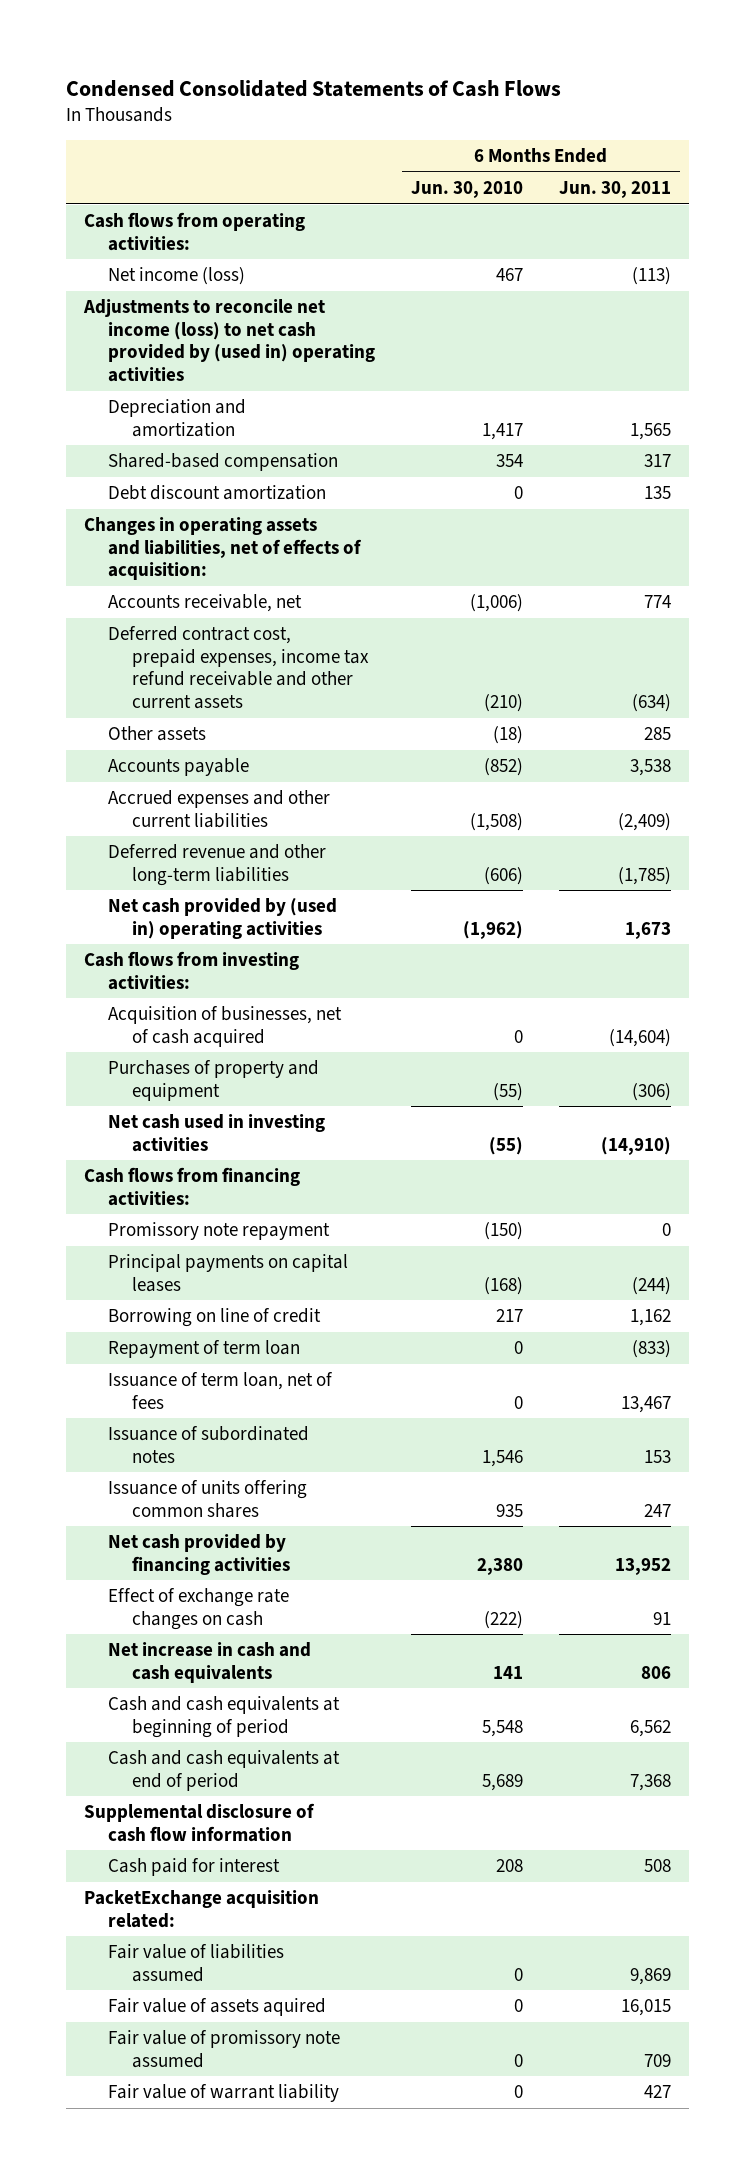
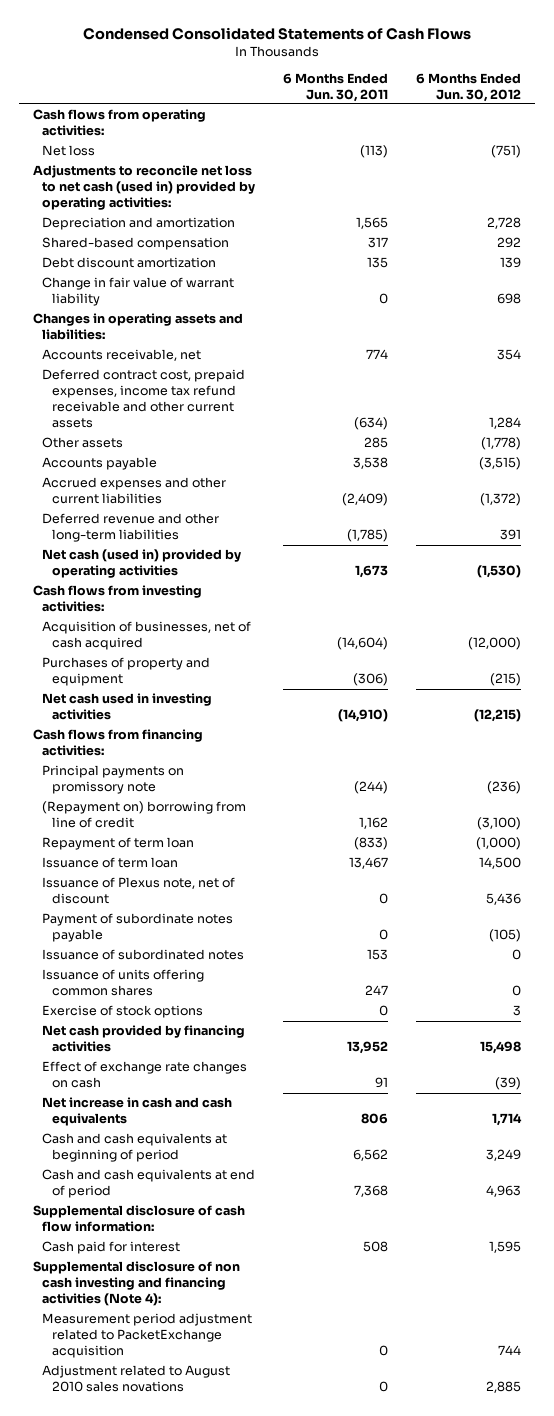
[410,181,523,199] Jun. 30, 2010 -> none
none -> [416,72,522,102] 6 Months Ended Jun. 30, 2012
[108,267,246,286] Net income (loss) -> [42,145,96,157] Net loss
[83,299,376,382] Adjustments to reconcile net income (loss) to net cash provided by (used in) operating activities -> [32,165,256,211] Adjustments to reconcile net loss to net cash (used in) provided by operating activities:
none -> [42,277,235,307] Change in fair value of warrant liability
[84,517,363,581] Changes in operating assets and liabilities, net of effects of acquisition: -> [32,313,243,341] Changes in operating assets and liabilities:
[108,898,338,939] Net cash provided by (used in) operating activities -> [42,549,242,579] Net cash (used in) provided by operating activities
[108,1254,349,1292] Principal payments on capital leases -> none
[108,1222,331,1241] Promissory note repayment -> [42,765,185,795] Principal payments on promissory note
[661,1223,671,1237] 0 -> [354,781,389,795] (244)
[108,1308,322,1328] Borrowing on line of credit -> [42,801,247,829] (Repayment on) borrowing from line of credit
[108,1372,334,1409] Issuance of term loan, net of fees -> [42,857,179,869] Issuance of term loan
none -> [42,877,236,905] Issuance of Plexus note, net of discount
none -> [42,913,234,943] Payment of subordinate notes payable
none -> [42,1005,204,1019] Exercise of stock options
[84,1803,316,1842] Supplemental disclosure of cash flow information -> [32,1205,245,1233] Supplemental disclosure of cash flow information:
[84,1890,320,1928] PacketExchange acquisition related: -> none
[108,1944,285,1982] Fair value of liabilities assumed -> none
[108,1998,327,2017] Fair value of assets aquired -> none
[108,2030,341,2068] Fair value of promissory note assumed -> none
[108,2084,340,2103] Fair value of warrant liability -> none
none -> [32,1261,240,1307] Supplemental disclosure of non cash investing and financing activities (Note 4):
none -> [42,1313,253,1359] Measurement period adjustment related to PacketExchange acquisition
none -> [42,1365,231,1393] Adjustment related to August 2010 sales novations

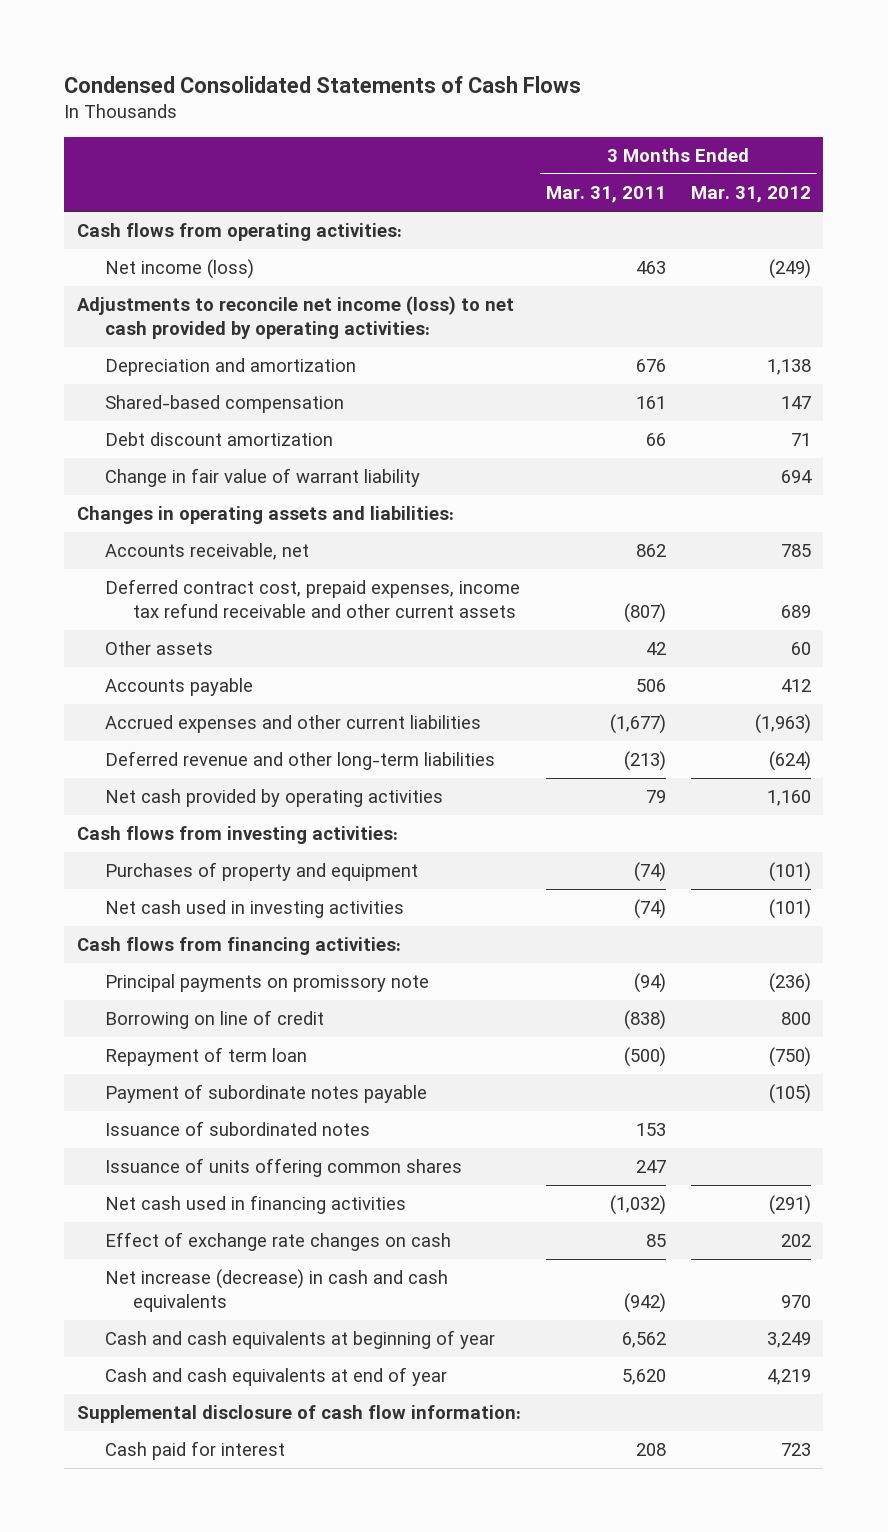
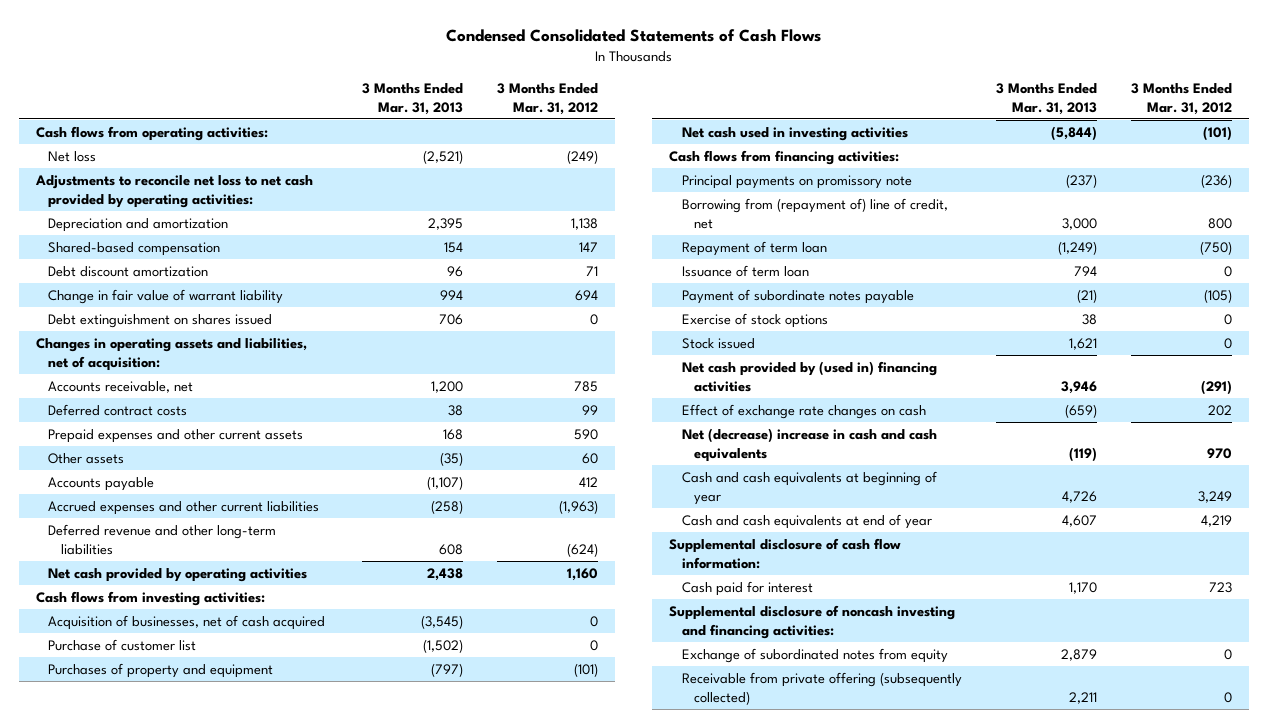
[545,186,666,204] Mar. 31, 2011 -> none
none -> [362,82,464,115] 3 Months Ended Mar. 31, 2013
[104,259,254,280] Net income (loss) -> [48,150,97,162] Net loss
[76,296,514,340] Adjustments to reconcile net income (loss) to net cash provided by operating activities: -> [34,174,313,208] Adjustments to reconcile net loss to net cash provided by operating activities:
none -> [48,313,273,328] Debt extinguishment on shares issued
[76,506,454,525] Changes in operating assets and liabilities: -> [35,337,307,371] Changes in operating assets and liabilities, net of acquisition:
[104,579,520,619] Deferred contract cost, prepaid expenses, income tax refund receivable and other current assets -> [48,403,188,416] Deferred contract costs
[780,605,811,619] 689 -> [582,404,599,415] 99
none -> [48,428,304,443] Prepaid expenses and other current assets
none -> [48,614,326,630] Acquisition of businesses, net of cash acquired
none -> [48,638,197,651] Purchase of customer list
[104,1010,324,1030] Borrowing on line of credit -> [681,197,948,229] Borrowing from (repayment of) line of credit, net
none -> [681,264,809,277] Issuance of term loan
[104,1121,370,1137] Issuance of subordinated notes -> none
[104,1158,462,1178] Issuance of units offering common shares -> none
none -> [681,312,828,328] Exercise of stock options
none -> [681,337,755,349] Stock issued
[104,1195,406,1215] Net cash used in financing activities -> [681,360,937,392] Net cash provided by (used in) financing activities
[104,1269,448,1313] Net increase (decrease) in cash and cash equivalents -> [681,427,937,462] Net (decrease) increase in cash and cash equivalents
none -> [668,604,955,639] Supplemental disclosure of noncash investing and financing activities:
none -> [681,647,948,663] Exchange of subordinated notes from equity
none -> [681,671,962,705] Receivable from private offering (subsequently collected)

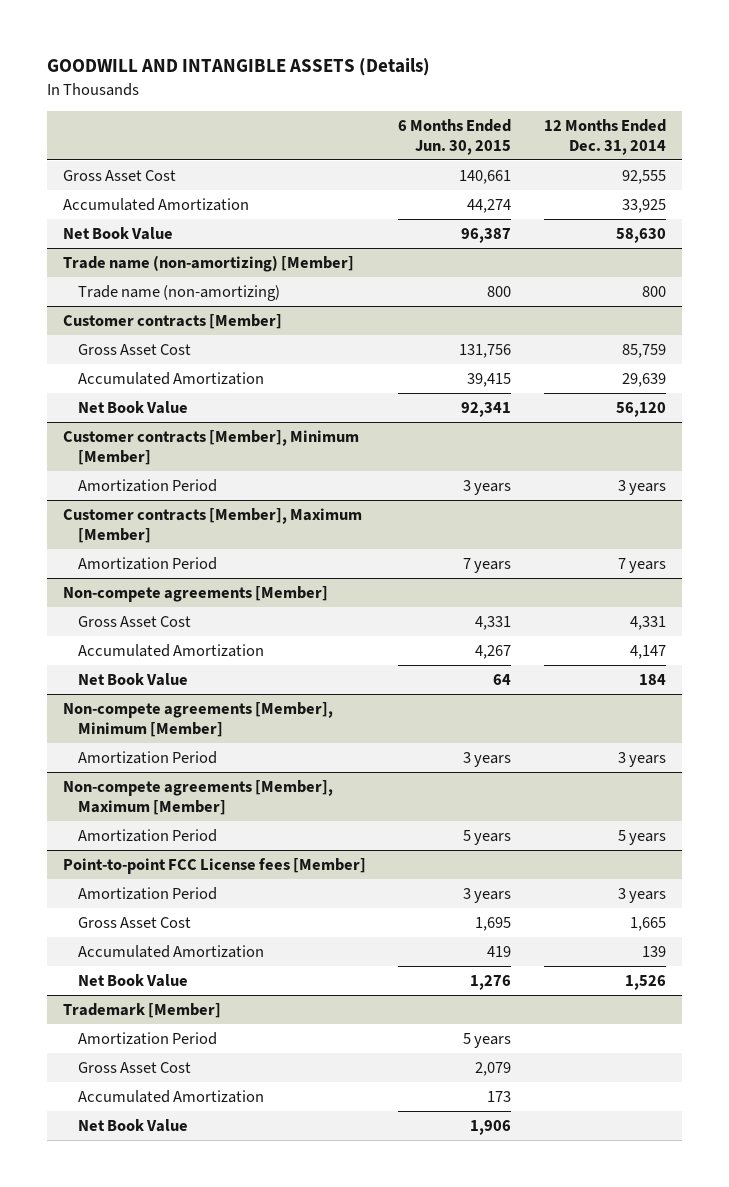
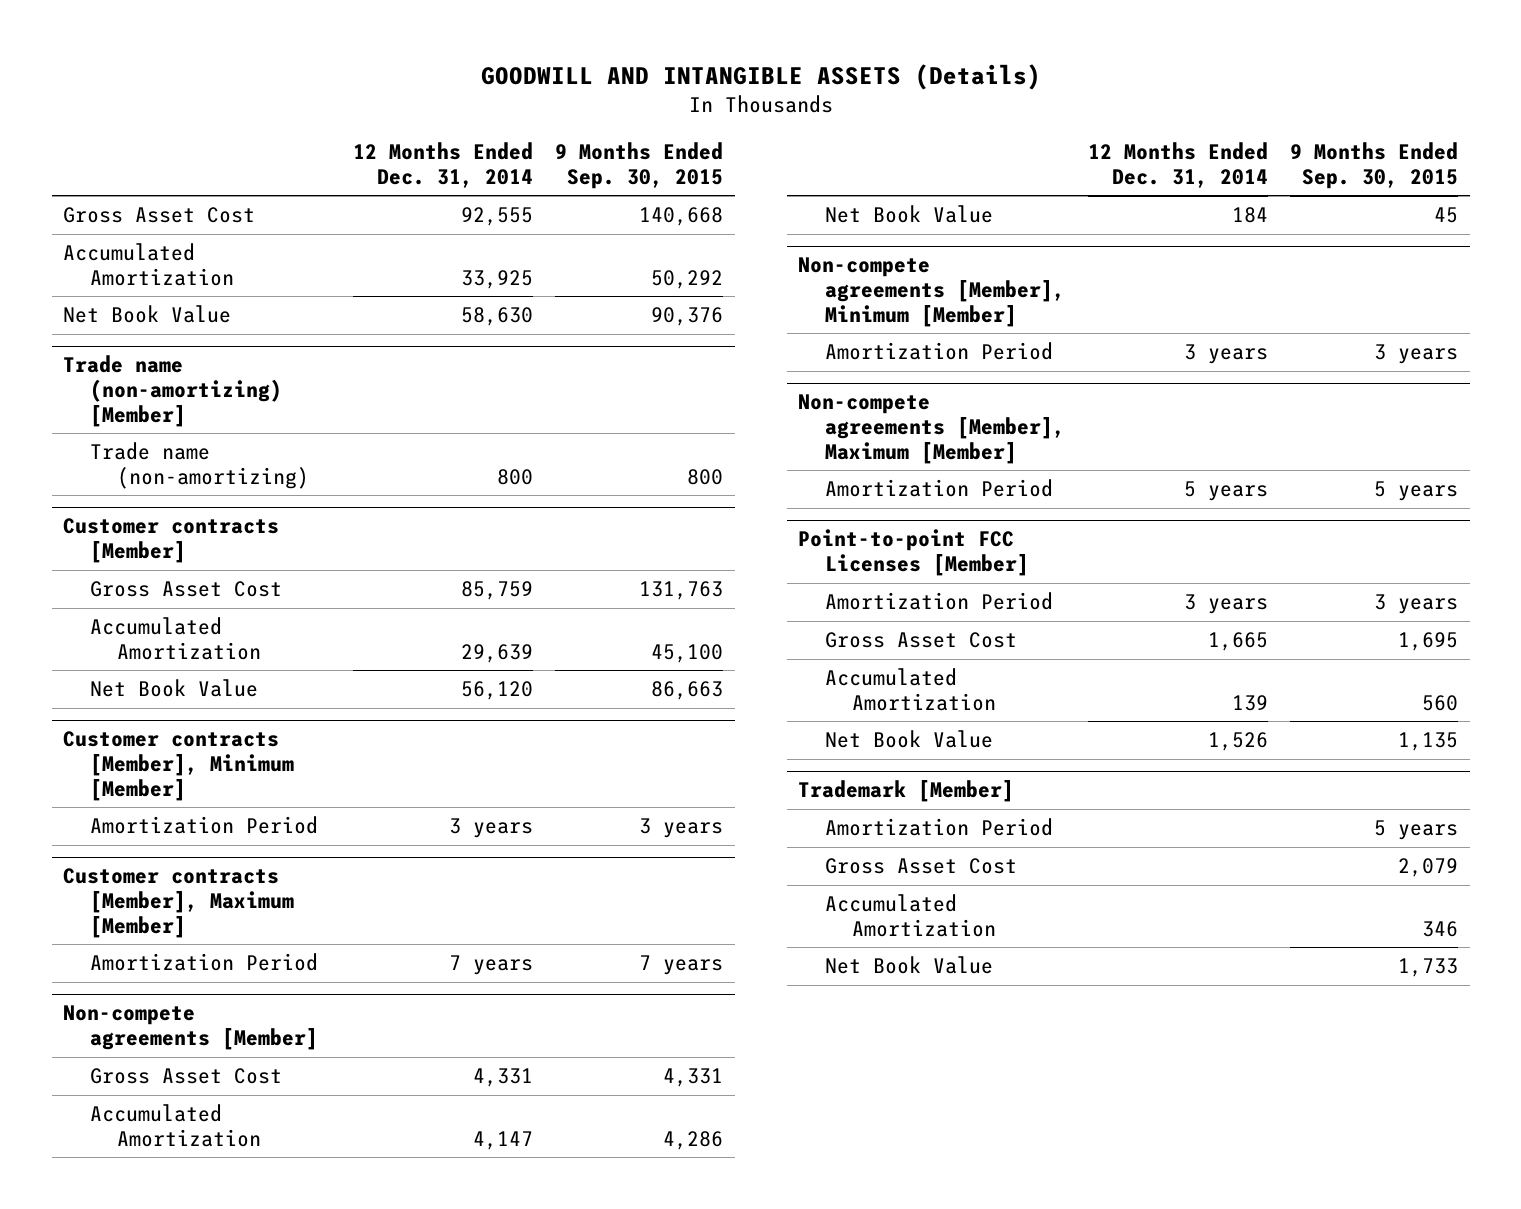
[398,118,512,156] 6 Months Ended Jun. 30, 2015 -> none
none -> [555,142,724,189] 9 Months Ended Sep. 30, 2015
[62,857,366,874] Point-to-point FCC License fees [Member] -> [798,529,1030,577] Point-to-point FCC Licenses [Member]

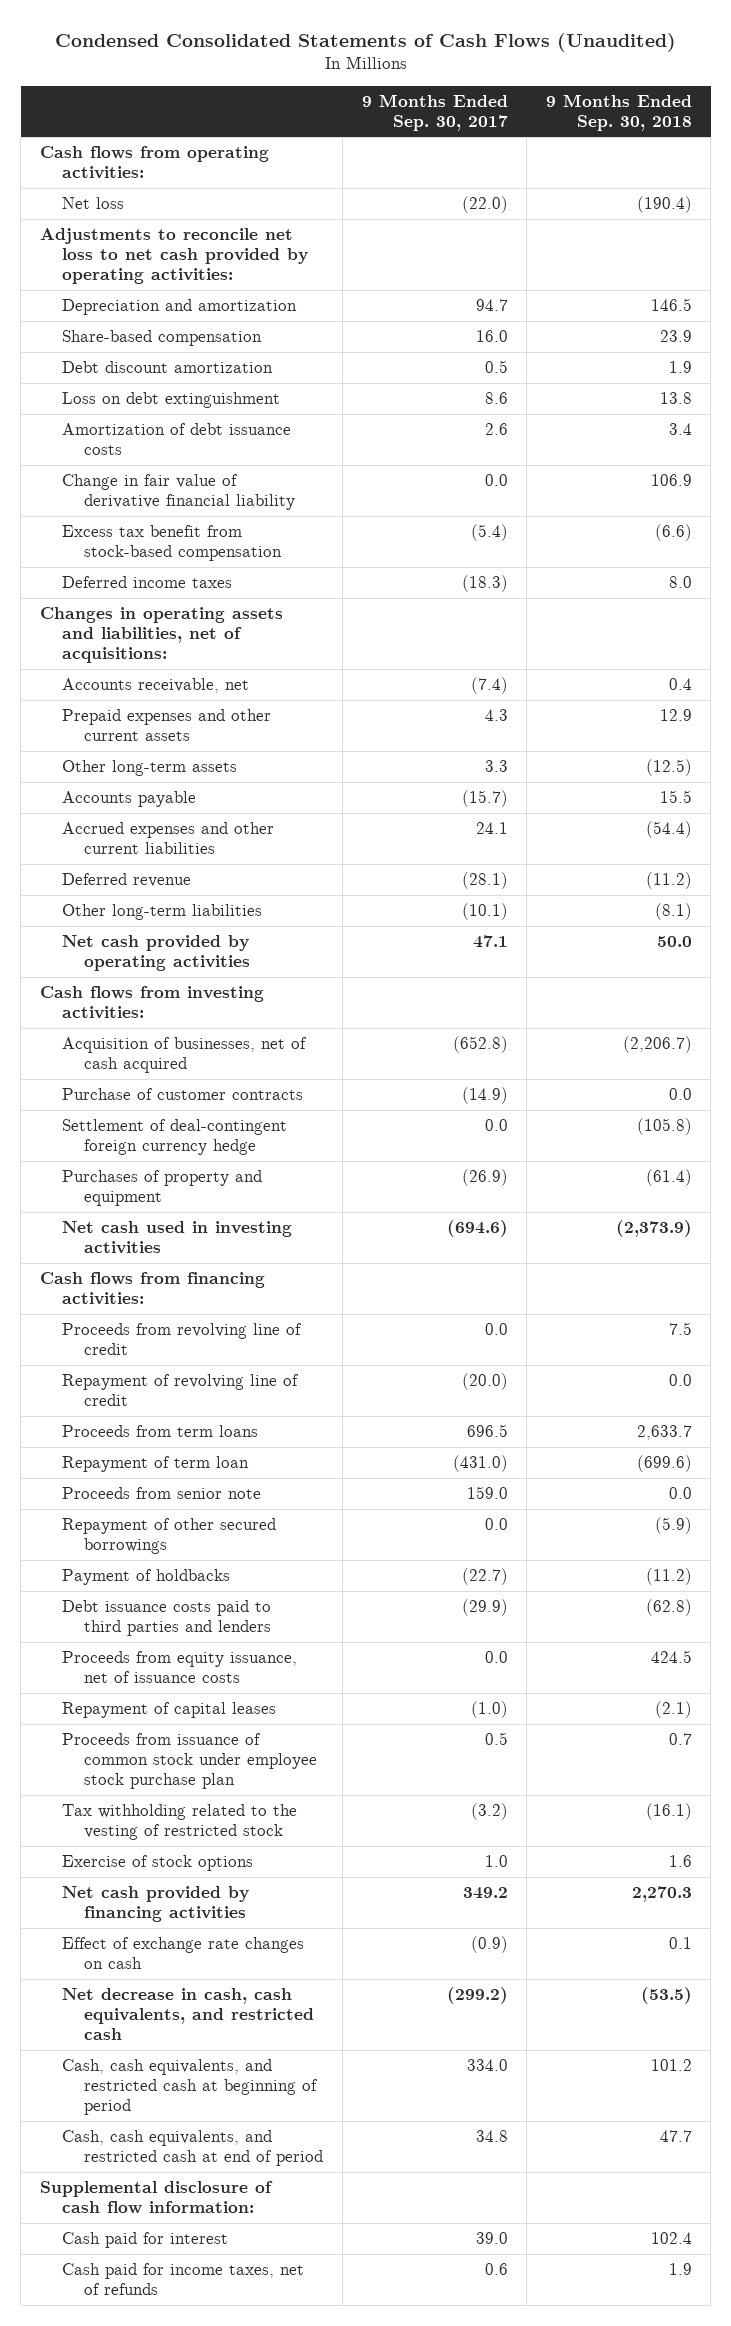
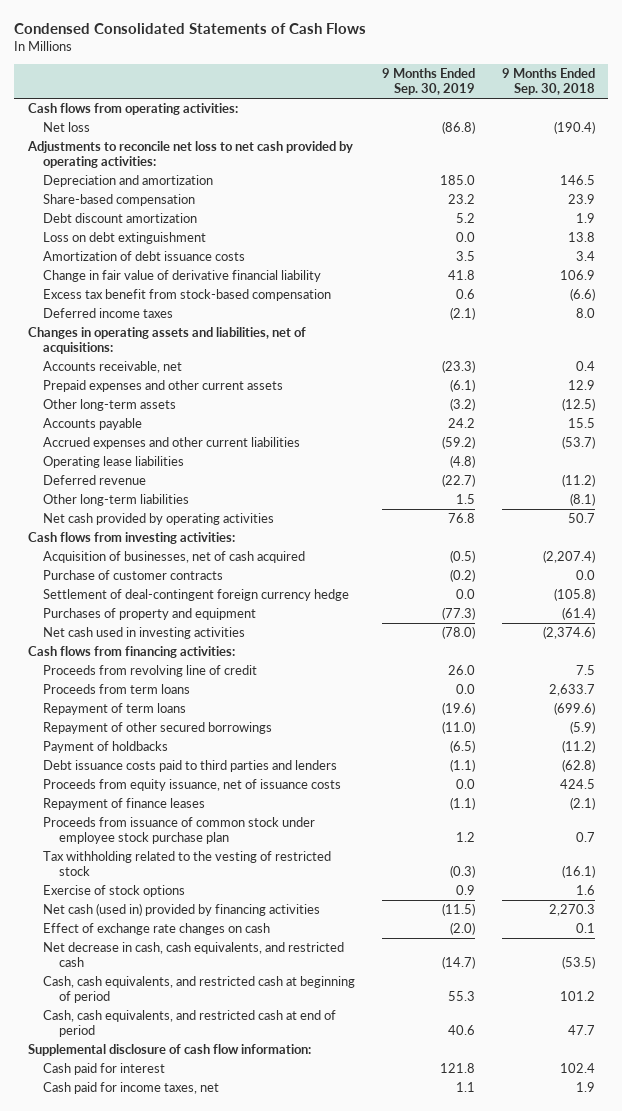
[54,32,676,52] Condensed Consolidated Statements of Cash Flows (Unaudited) -> [14,23,367,35] Condensed Consolidated Statements of Cash Flows
[361,93,508,131] 9 Months Ended Sep. 30, 2017 -> none
none -> [382,68,476,96] 9 Months Ended Sep. 30, 2019
[645,821,692,839] (54.4) -> [561,436,595,450] (53.7)
none -> [43,456,185,469] Operating lease liabilities
[656,936,692,948] 50.0 -> [567,513,595,524] 50.7
[622,1036,692,1054] (2,206.7) -> [542,550,595,564] (2,207.4)
[615,1220,692,1238] (2,373.9) -> [542,626,595,640] (2,374.6)
[62,1374,300,1407] Repayment of revolving line of credit -> none
[62,1487,262,1500] Proceeds from senior note -> none
[62,1456,250,1473] Repayment of term loan -> [43,703,187,716] Repayment of term loans
[62,1702,277,1719] Repayment of capital leases -> [43,798,206,811] Repayment of finance leases
[62,1886,250,1923] Net cash provided by financing activities -> [43,903,321,917] Net cash (used in) provided by financing activities
[62,2263,305,2296] Cash paid for income taxes, net of refunds -> [43,1082,220,1095] Cash paid for income taxes, net

